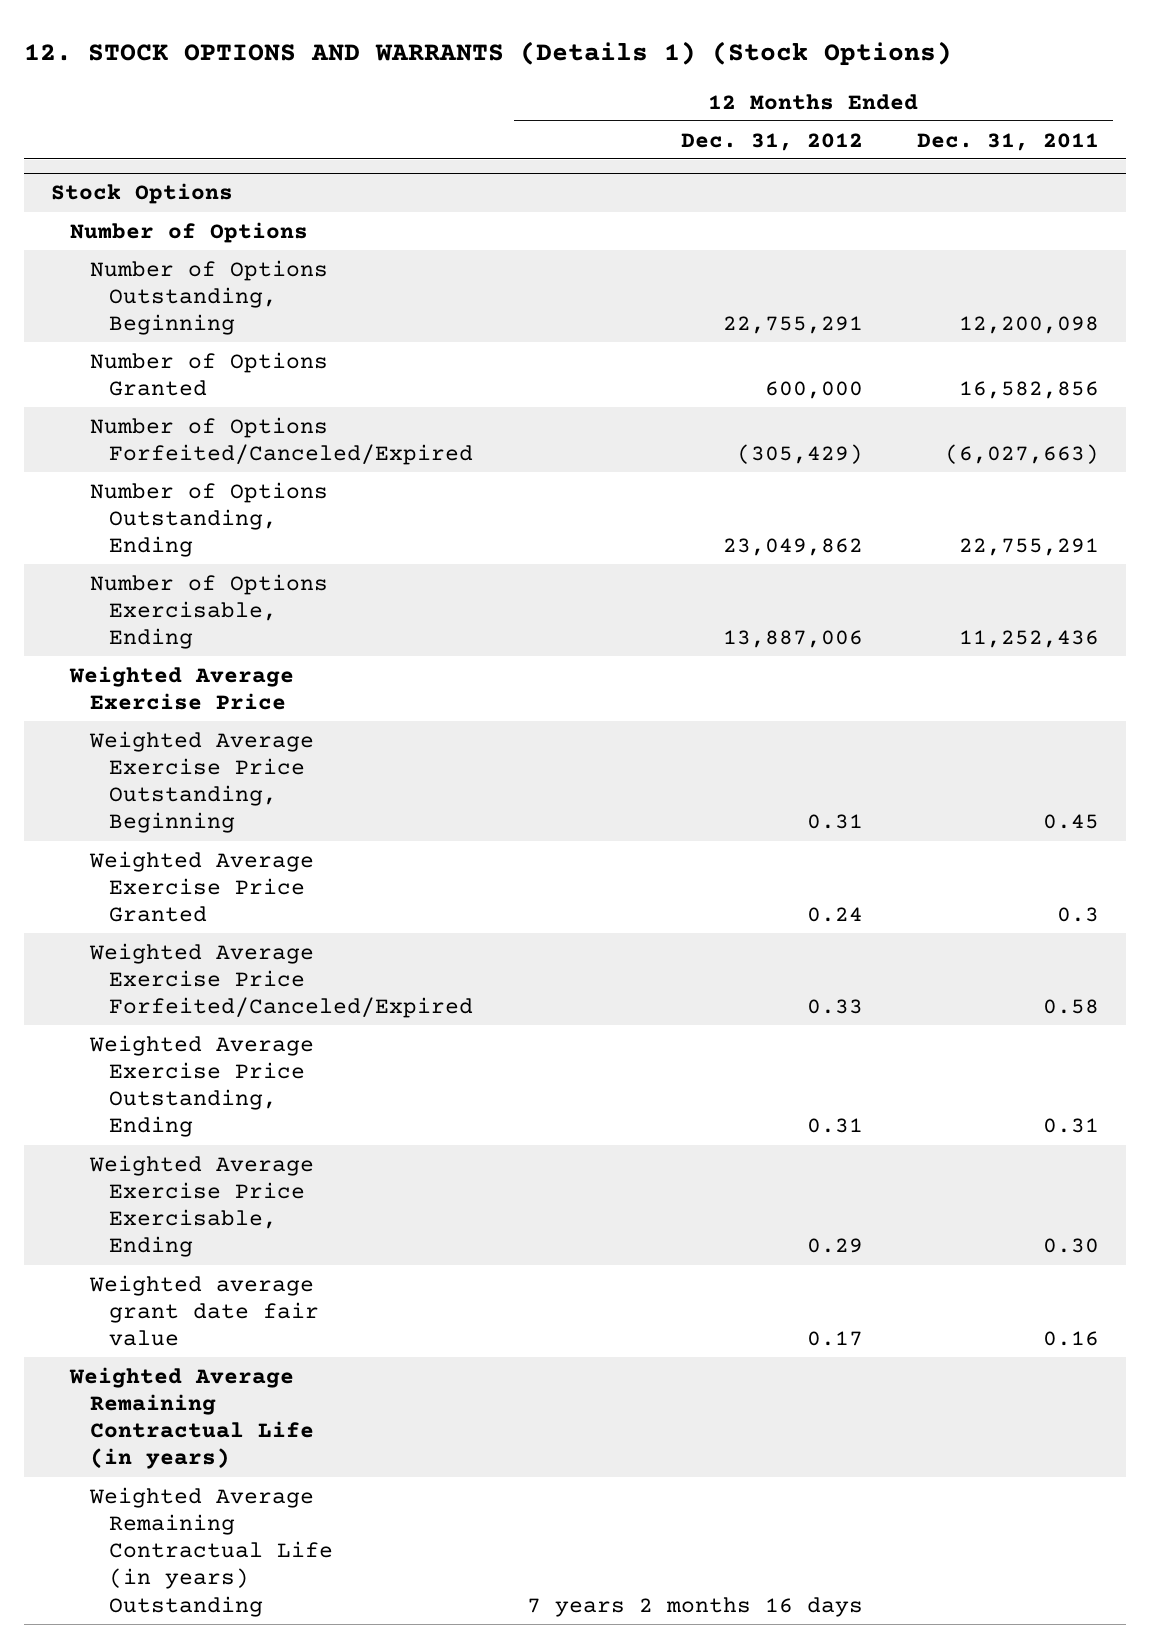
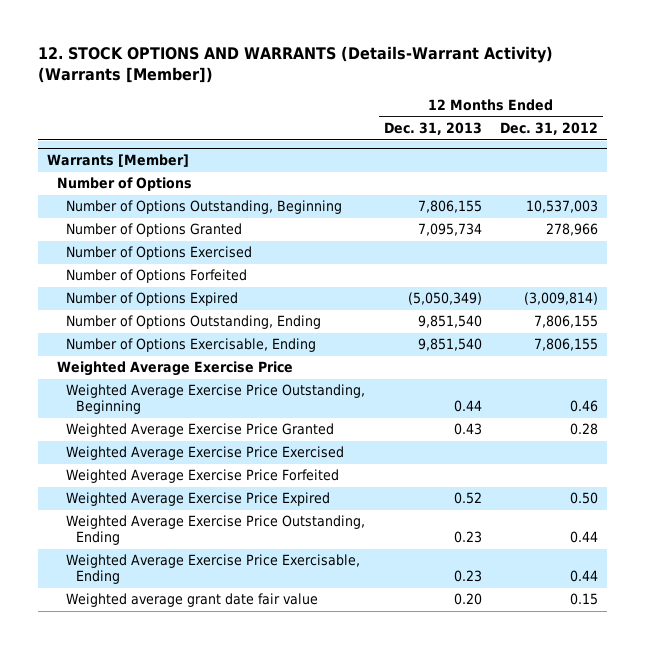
[23,40,952,66] 12. STOCK OPTIONS AND WARRANTS (Details 1) (Stock Options) -> [37,46,553,84] 12. STOCK OPTIONS AND WARRANTS (Details-Warrant Activity) (Warrants [Member])
[917,132,1100,151] Dec. 31, 2011 -> none
none -> [383,122,482,136] Dec. 31, 2013
[50,183,233,205] Stock Options -> none
none -> [47,154,190,168] Warrants [Member]
[723,316,864,335] 22,755,291 -> [526,200,599,214] 10,537,003
[765,380,864,399] 600,000 -> [546,223,599,237] 278,966
none -> [66,246,253,261] Number of Options Exercised
none -> [66,269,248,284] Number of Options Forfeited
[89,416,474,465] Number of Options Forfeited/Canceled/Expired -> [66,292,239,307] Number of Options Expired
[737,443,864,464] (305,429) -> [524,292,599,306] (3,009,814)
[723,538,864,557] 23,049,862 -> [534,315,599,329] 7,806,155
[723,630,864,649] 13,887,006 -> [534,338,599,352] 7,806,155
[69,1366,314,1470] Weighted Average Remaining Contractual Life (in years) -> none
[88,1486,334,1617] Weighted Average Remaining Contractual Life (in years) Outstanding -> none
[807,814,864,830] 0.31 -> [570,400,599,413] 0.46
[807,907,864,923] 0.24 -> [570,423,599,436] 0.28
none -> [66,446,345,461] Weighted Average Exercise Price Exercised
none -> [66,469,340,484] Weighted Average Exercise Price Forfeited
[88,942,474,1019] Weighted Average Exercise Price Forfeited/Canceled/Expired -> [66,492,331,507] Weighted Average Exercise Price Expired
[807,999,864,1015] 0.33 -> [570,492,599,505] 0.50
[807,1118,864,1134] 0.31 -> [570,531,599,544] 0.44
[807,1238,864,1254] 0.29 -> [570,570,599,583] 0.44
[807,1331,864,1347] 0.17 -> [570,593,599,606] 0.15

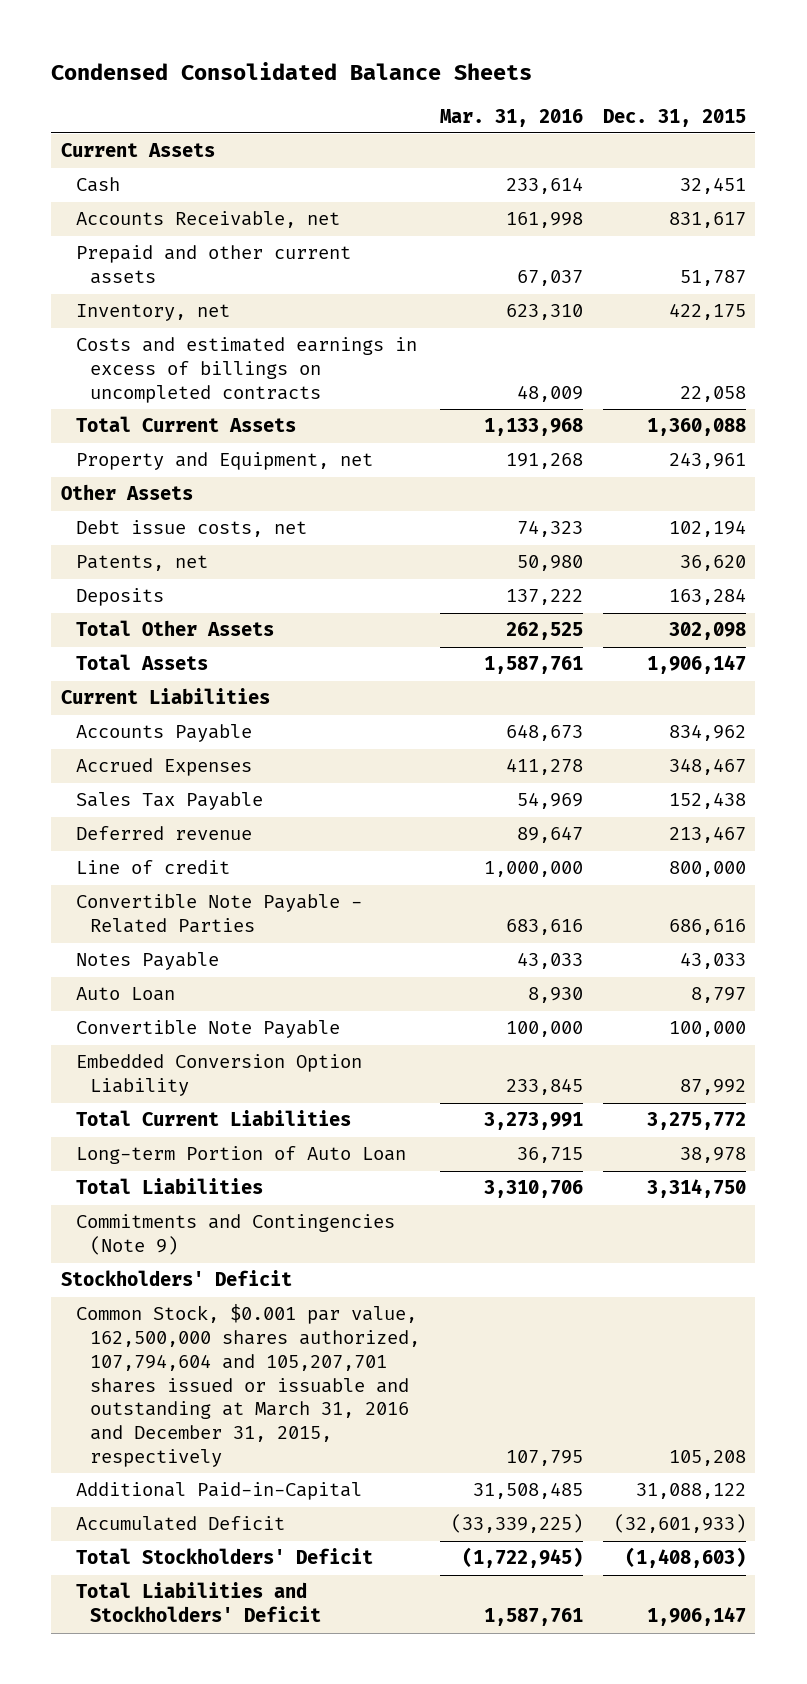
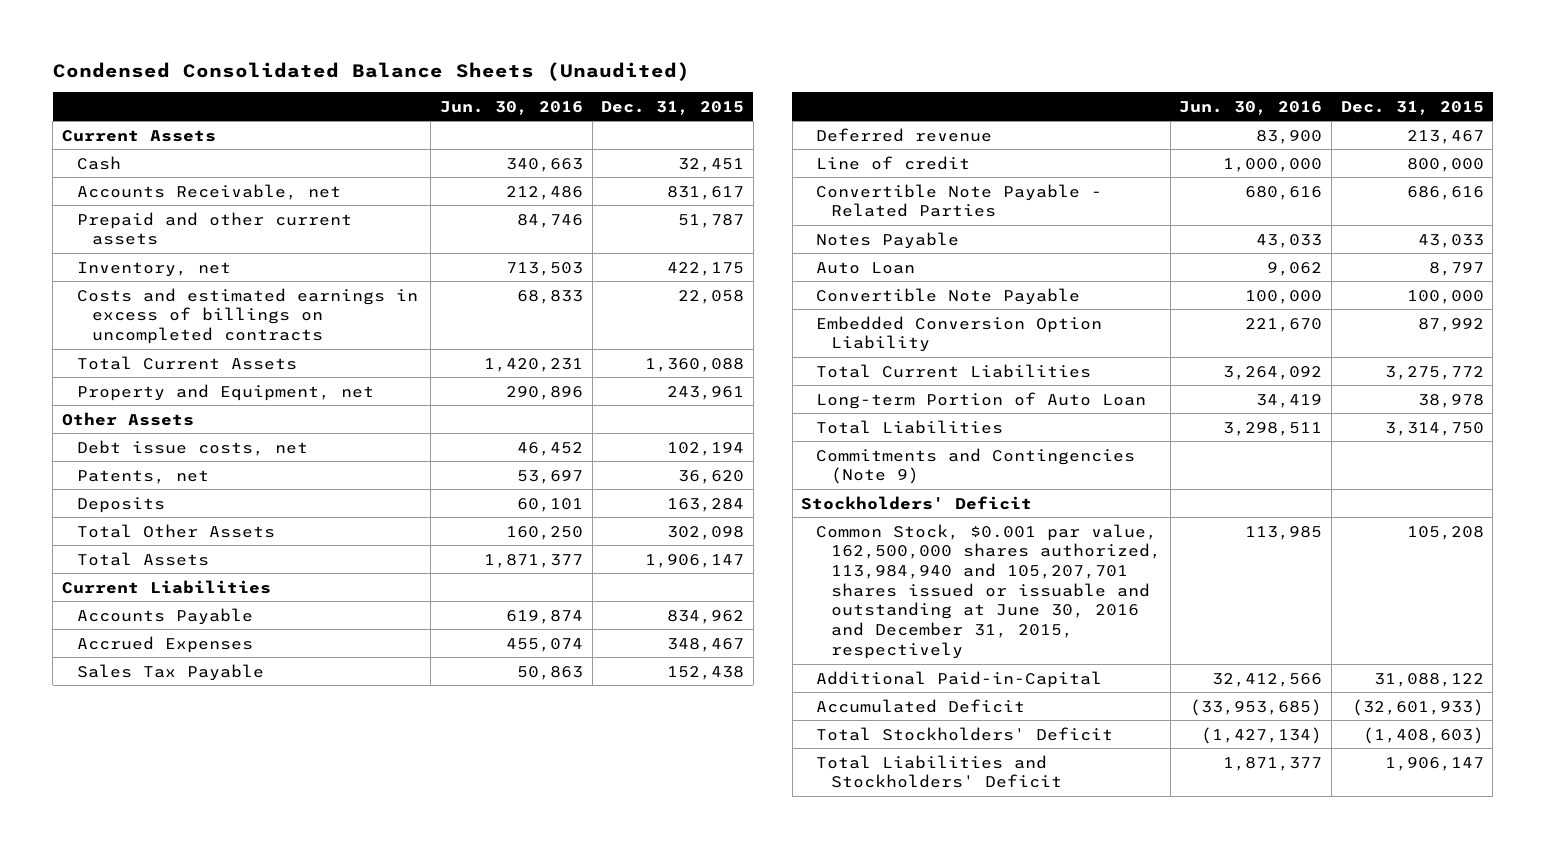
[51,62,533,81] Condensed Consolidated Balance Sheets -> [52,61,690,81] Condensed Consolidated Balance Sheets (Unaudited)
[439,108,583,127] Mar. 31, 2016 -> none
none -> [440,100,584,115] Jun. 30, 2016
[75,1304,420,1467] Common Stock, $0.001 par value, 162,500,000 shares authorized, 107,794,604 and 105,207,701 shares issued or issuable and outstanding at March 31, 2016 and December 31, 2015, respectively -> [816,523,1162,659] Common Stock, $0.001 par value, 162,500,000 shares authorized, 113,984,940 and 105,207,701 shares issued or issuable and outstanding at June 30, 2016 and December 31, 2015, respectively

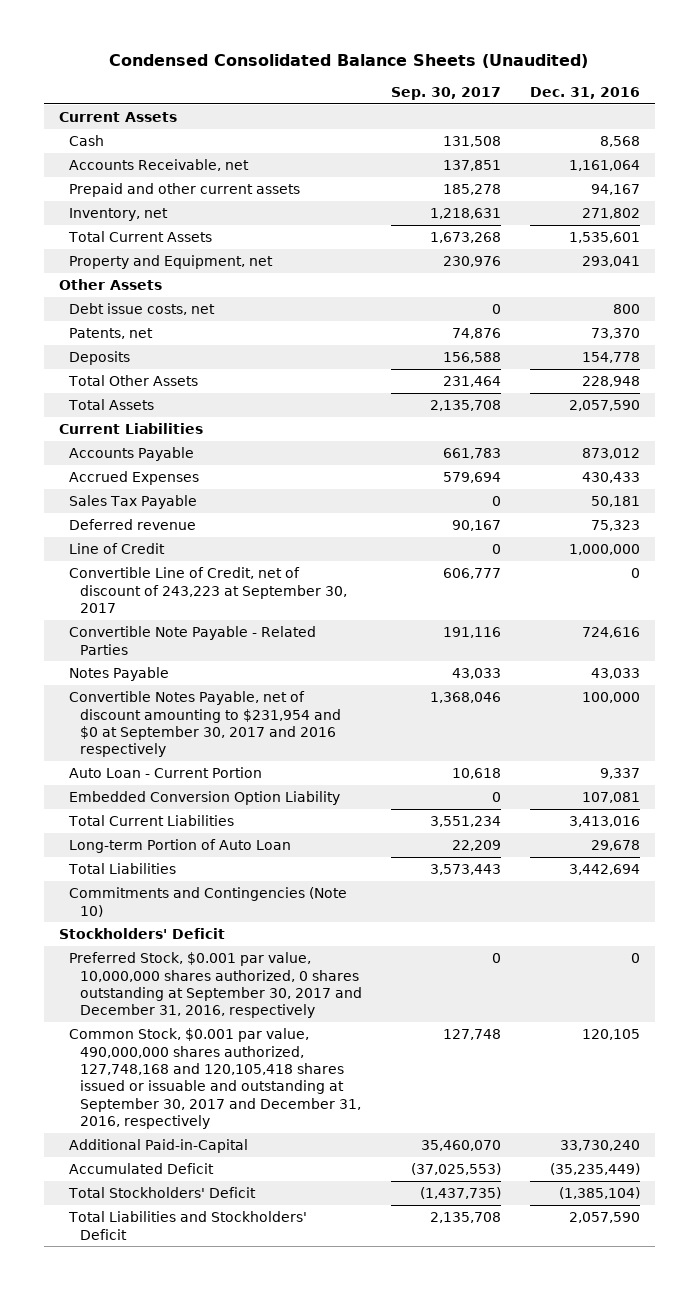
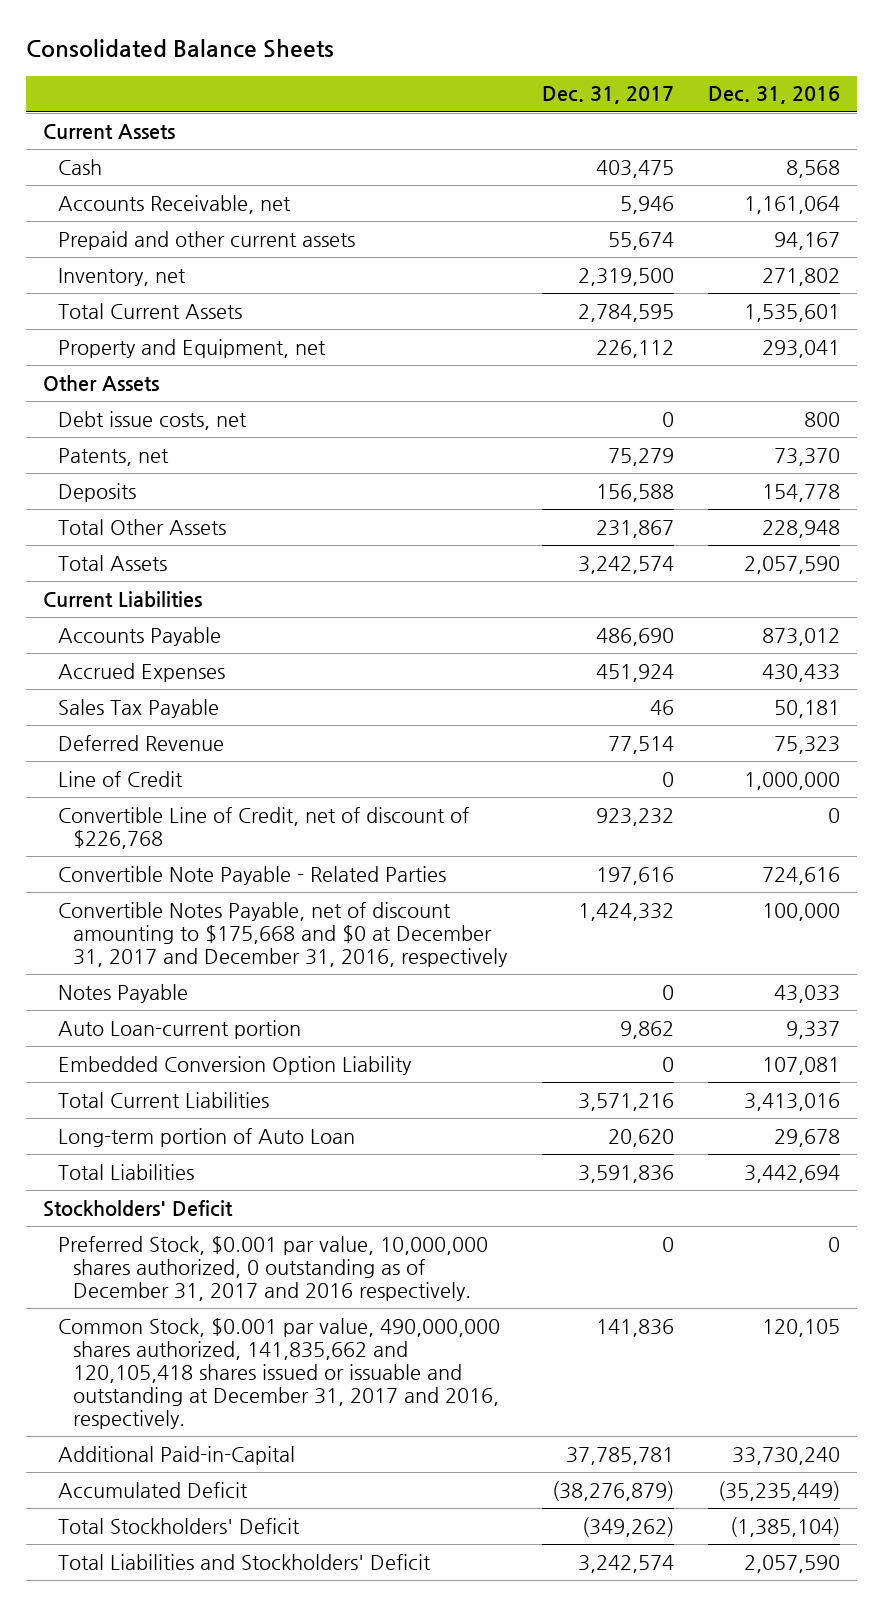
[109,54,589,69] Condensed Consolidated Balance Sheets (Unaudited) -> [25,39,334,59] Consolidated Balance Sheets
[390,87,501,101] Sep. 30, 2017 -> none
none -> [541,86,674,105] Dec. 31, 2017
[69,519,197,531] Deferred revenue -> [58,734,225,751] Deferred Revenue
[69,567,347,613] Convertible Line of Credit, net of discount of 243,223 at September 30, 2017 -> [58,806,470,849] Convertible Line of Credit, net of discount of $226,768
none -> [58,901,508,968] Convertible Notes Payable, net of discount amounting to $175,668 and $0 at December 31, 2017 and December 31, 2016, respectively
[69,691,341,758] Convertible Notes Payable, net of discount amounting to $231,954 and $0 at September 30, 2017 and 2016 respectively -> none
[69,767,263,779] Auto Loan - Current Portion -> [58,1019,302,1039] Auto Loan-current portion
[69,839,292,854] Long-term Portion of Auto Loan -> [58,1127,356,1147] Long-term portion of Auto Loan
[69,887,348,917] Commitments and Contingencies (Note 10) -> none
[69,952,362,1019] Preferred Stock, $0.001 par value, 10,000,000 shares authorized, 0 shares outstanding at September 30, 2017 and December 31, 2016, respectively -> [58,1235,489,1302] Preferred Stock, $0.001 par value, 10,000,000 shares authorized, 0 outstanding as of December 31, 2017 and 2016 respectively.
[69,1028,361,1130] Common Stock, $0.001 par value, 490,000,000 shares authorized, 127,748,168 and 120,105,418 shares issued or issuable and outstanding at September 30, 2017 and December 31, 2016, respectively -> [58,1317,501,1430] Common Stock, $0.001 par value, 490,000,000 shares authorized, 141,835,662 and 120,105,418 shares issued or issuable and outstanding at December 31, 2017 and 2016, respectively.

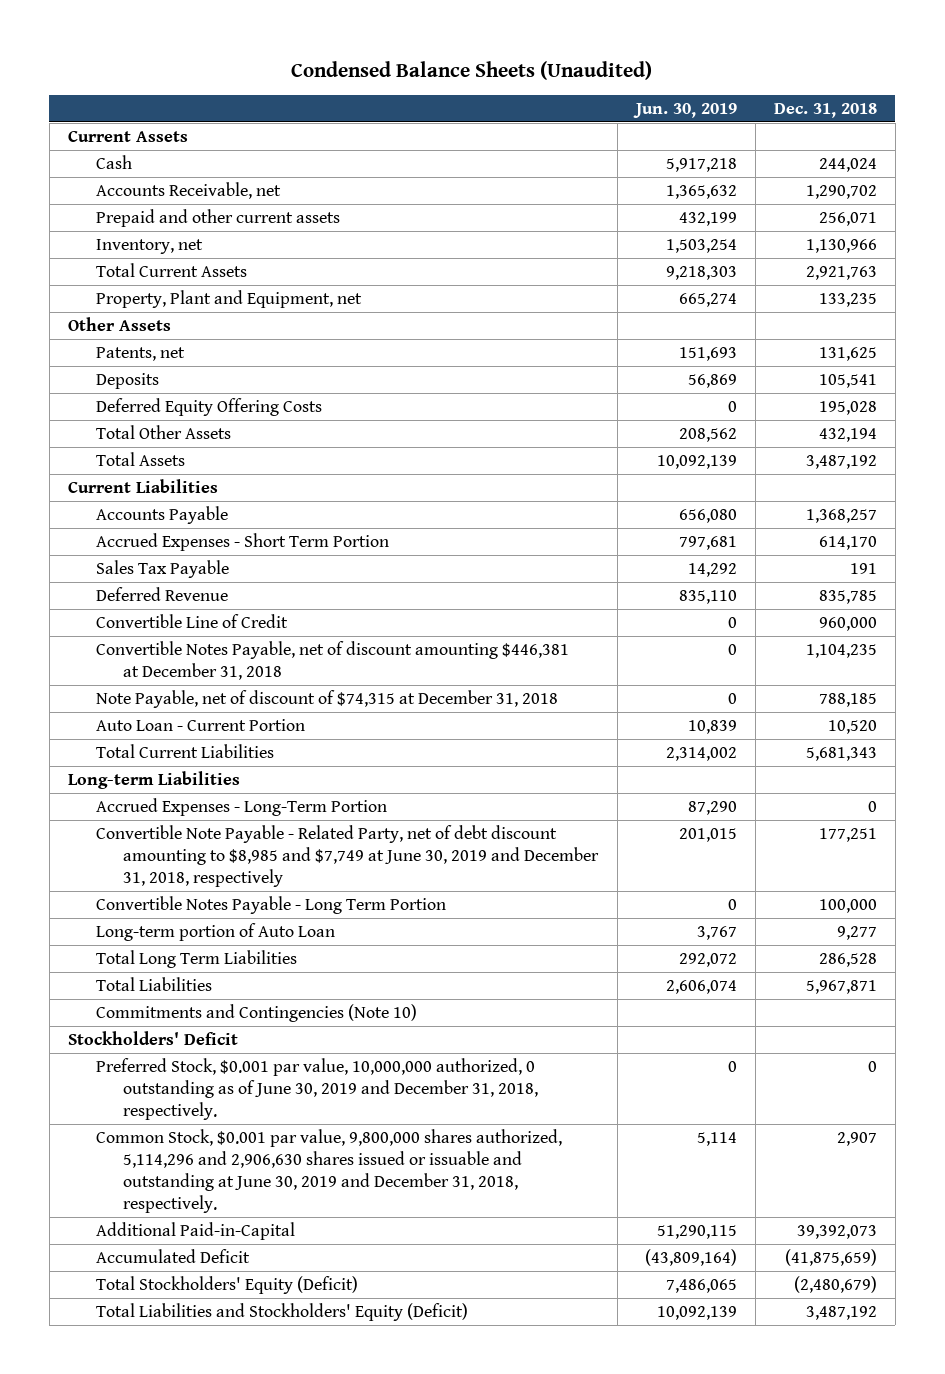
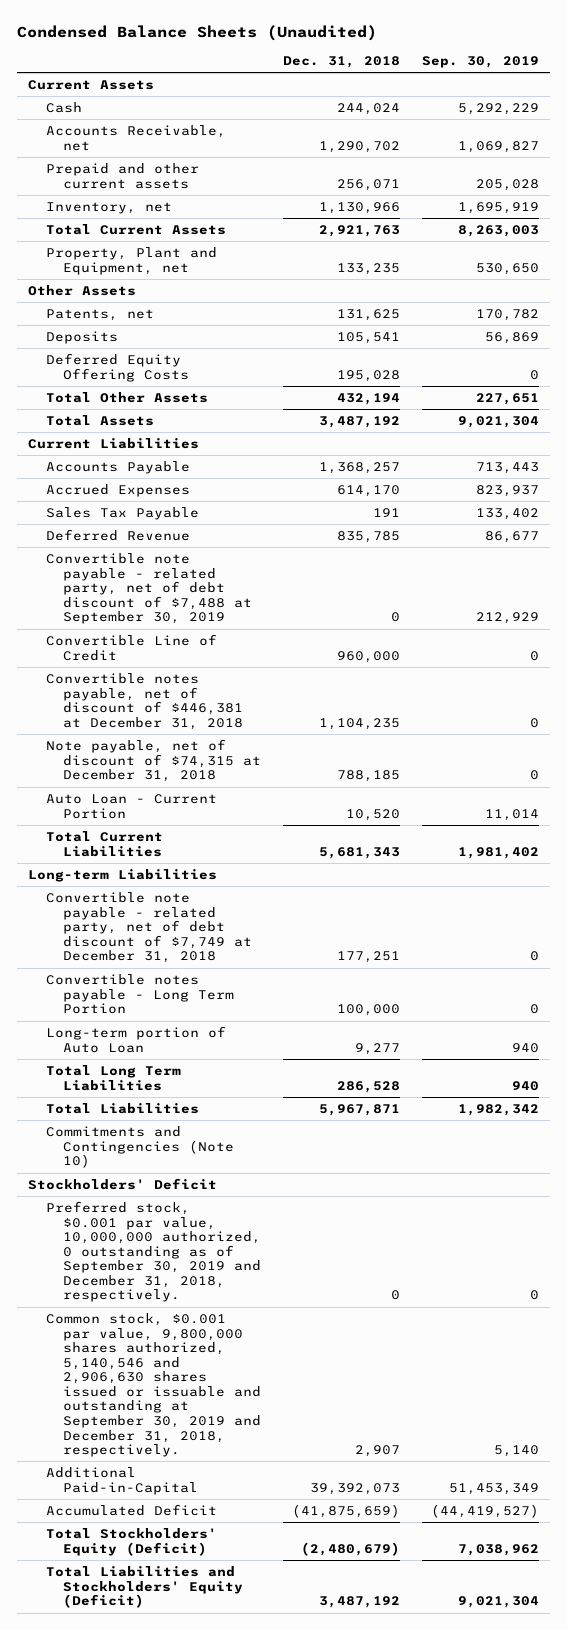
[632,102,737,118] Jun. 30, 2019 -> none
none -> [422,56,540,69] Sep. 30, 2019
[95,532,389,551] Accrued Expenses - Short Term Portion -> [45,484,190,498] Accrued Expenses
none -> [45,553,253,625] Convertible note payable - related party, net of debt discount of $7,488 at September 30, 2019
[95,640,569,681] Convertible Notes Payable, net of discount amounting $446,381 at December 31, 2018 -> [45,673,244,730] Convertible notes payable, net of discount of $446,381 at December 31, 2018
[95,689,558,708] Note Payable, net of discount of $74,315 at December 31, 2018 -> [45,739,262,783] Note payable, net of discount of $74,315 at December 31, 2018
[95,797,387,816] Accrued Expenses - Long-Term Portion -> none
[95,824,600,888] Convertible Note Payable - Related Party, net of debt discount amounting to $8,985 and $7,749 at June 30, 2019 and December 31, 2018, respectively -> [45,892,253,964] Convertible note payable - related party, net of debt discount of $7,749 at December 31, 2018
[95,895,446,914] Convertible Notes Payable - Long Term Portion -> [45,974,235,1015] Convertible notes payable - Long Term Portion
[95,1057,539,1121] Preferred Stock, $0.001 par value, 10,000,000 authorized, 0 outstanding as of June 30, 2019 and December 31, 2018, respectively. -> [45,1201,262,1303] Preferred stock, $0.001 par value, 10,000,000 authorized, 0 outstanding as of September 30, 2019 and December 31, 2018, respectively.
[95,1128,562,1214] Common Stock, $0.001 par value, 9,800,000 shares authorized, 5,114,296 and 2,906,630 shares issued or issuable and outstanding at June 30, 2019 and December 31, 2018, respectively. -> [45,1313,262,1458] Common stock, $0.001 par value, 9,800,000 shares authorized, 5,140,546 and 2,906,630 shares issued or issuable and outstanding at September 30, 2019 and December 31, 2018, respectively.

